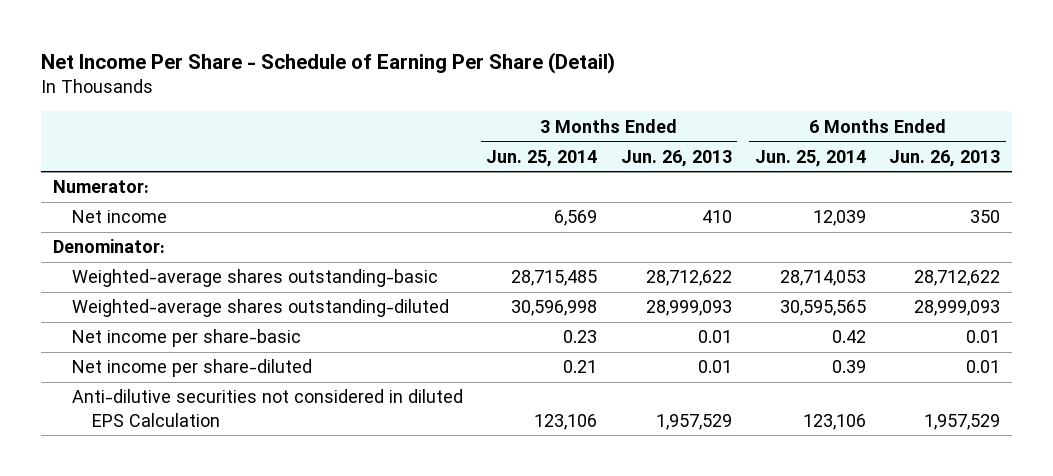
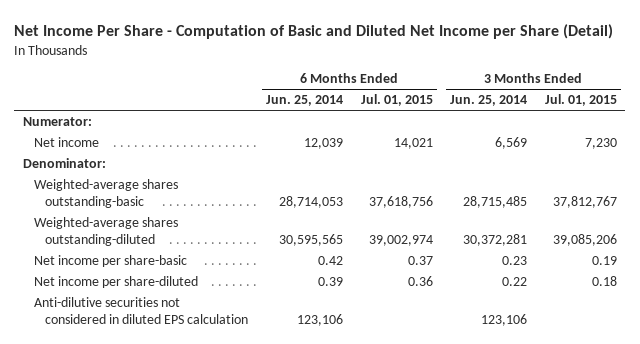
[41,51,616,74] Net Income Per Share - Schedule of Earning Per Share (Detail) -> [14,23,614,39] Net Income Per Share - Computation of Basic and Diluted Net Income per Share (Detail)
[620,149,732,167] Jun. 26, 2013 -> none
[889,149,1001,167] Jun. 26, 2013 -> none
none -> [360,94,433,107] Jul. 01, 2015
none -> [544,94,617,107] Jul. 01, 2015
[511,300,598,317] 30,596,998 -> [463,234,528,247] 30,372,281
[563,360,598,374] 0.21 -> [502,276,528,286] 0.22
[72,389,464,427] Anti-dilutive securities not considered in diluted EPS Calculation -> [34,296,249,325] Anti-dilutive securities not considered in diluted EPS calculation

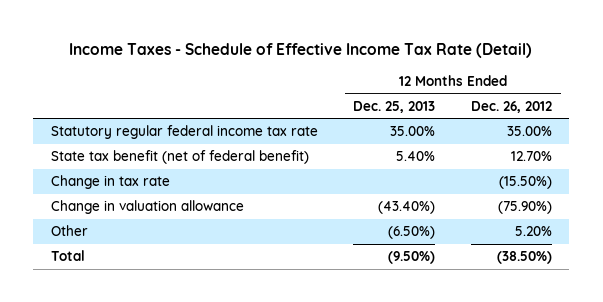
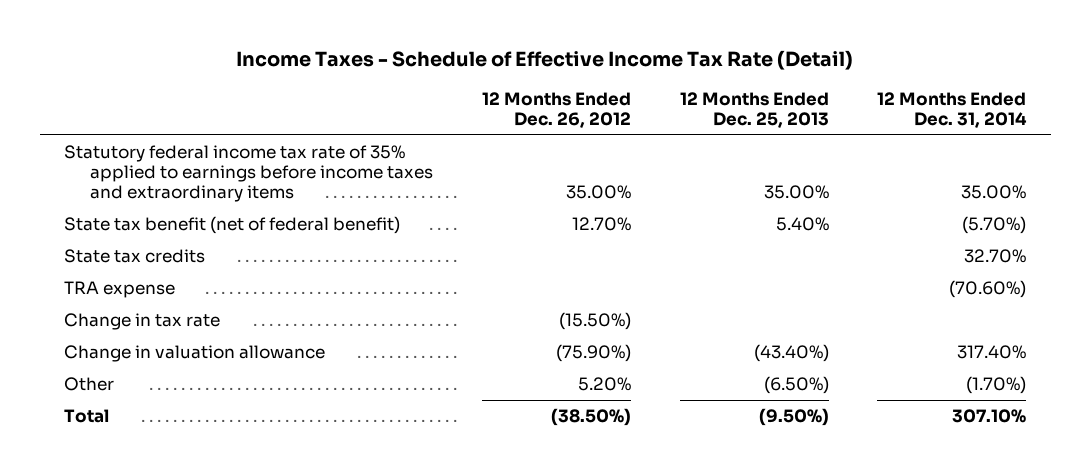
none -> [877,91,1028,128] 12 Months Ended Dec. 31, 2014
[50,125,318,140] Statutory regular federal income tax rate -> [64,145,433,202] Statutory federal income tax rate of 35% applied to earnings before income taxes and extraordinary items
none -> [64,249,206,264] State tax credits
none -> [64,281,176,299] TRA expense

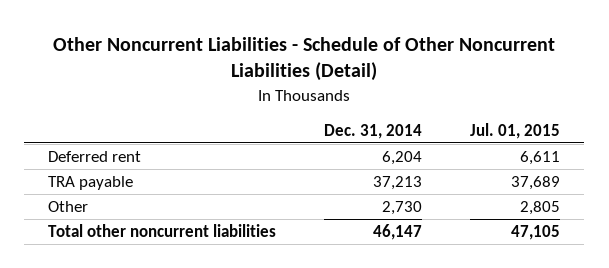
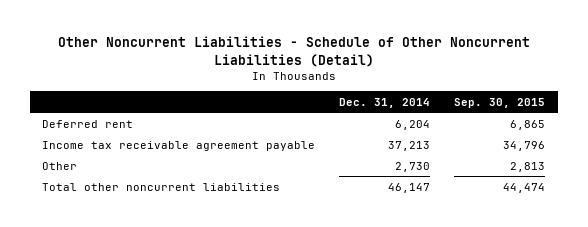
[470,122,561,139] Jul. 01, 2015 -> none
none -> [454,97,546,108] Sep. 30, 2015
[48,176,134,191] TRA payable -> [42,140,316,151] Income tax receivable agreement payable

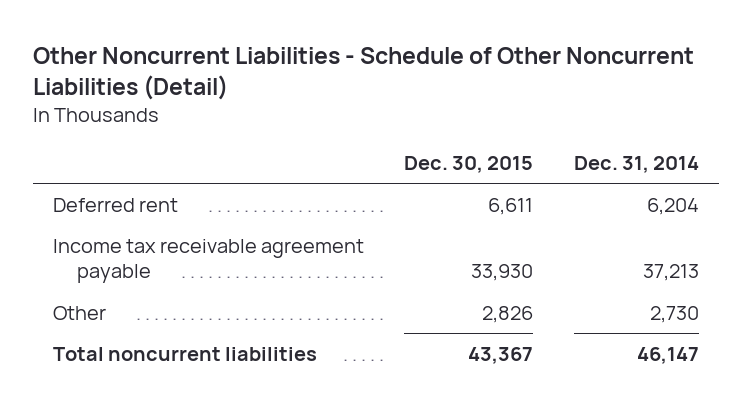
[454,97,546,108] Sep. 30, 2015 -> none
none -> [404,156,534,174] Dec. 30, 2015
[42,182,281,191] Total other noncurrent liabilities -> [53,346,318,361] Total noncurrent liabilities

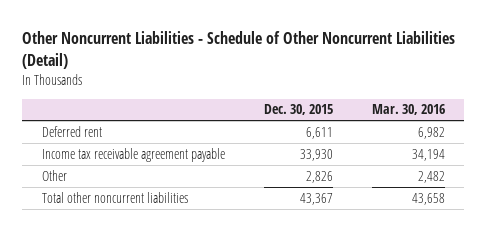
[573,156,699,174] Dec. 31, 2014 -> none
none -> [371,104,445,116] Mar. 30, 2016
[53,346,318,361] Total noncurrent liabilities -> [41,191,188,203] Total other noncurrent liabilities

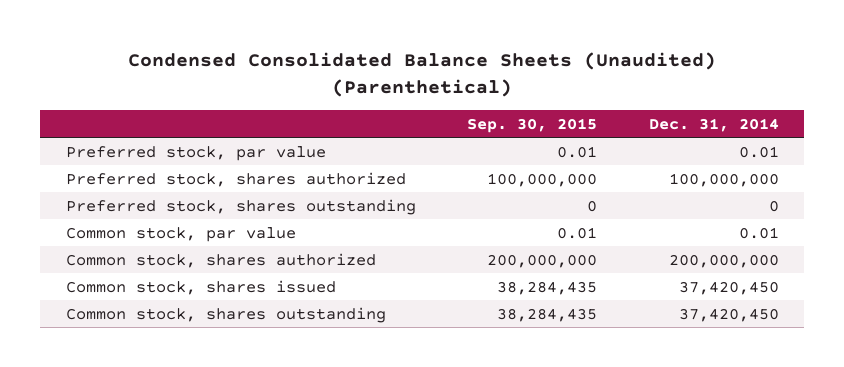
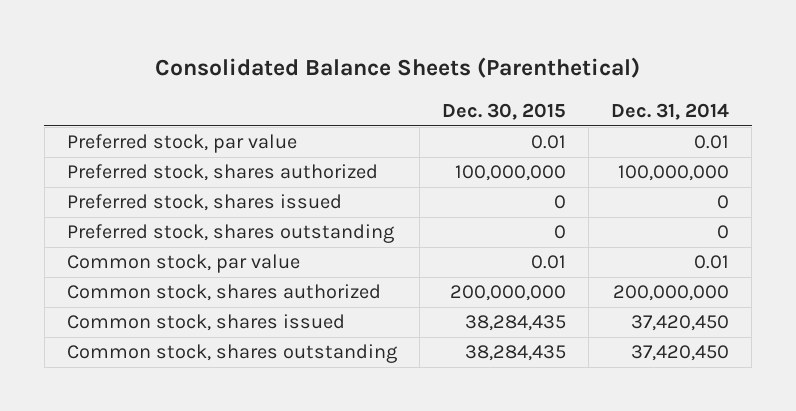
[128,52,717,98] Condensed Consolidated Balance Sheets (Unaudited) (Parenthetical) -> [154,57,640,79] Consolidated Balance Sheets (Parenthetical)
[467,117,598,133] Sep. 30, 2015 -> none
none -> [441,102,566,120] Dec. 30, 2015
none -> [66,194,342,212] Preferred stock, shares issued

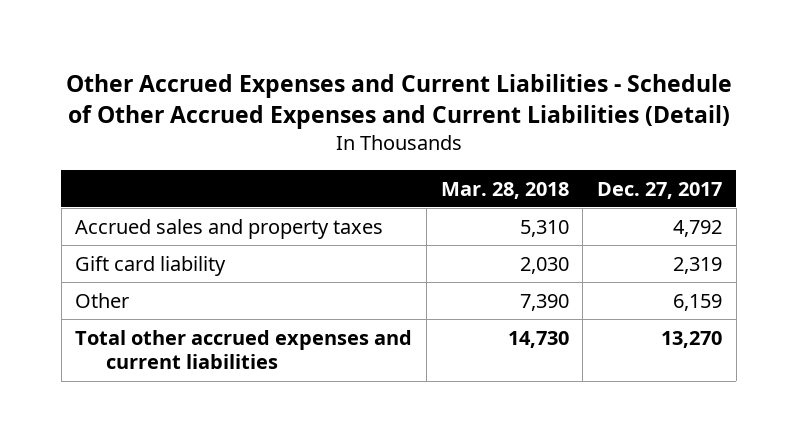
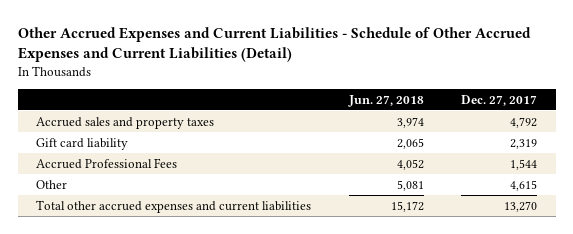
[440,181,569,199] Mar. 28, 2018 -> none
none -> [347,94,424,107] Jun. 27, 2018
none -> [36,157,178,169] Accrued Professional Fees
[672,293,722,311] 6,159 -> [510,179,538,191] 4,615

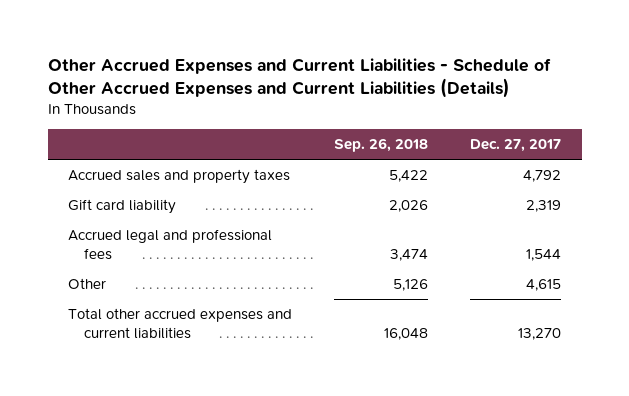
[17,26,531,63] Other Accrued Expenses and Current Liabilities - Schedule of Other Accrued Expenses and Current Liabilities (Detail) -> [47,57,551,99] Other Accrued Expenses and Current Liabilities - Schedule of Other Accrued Expenses and Current Liabilities (Details)
[347,94,424,107] Jun. 27, 2018 -> none
none -> [334,138,429,153] Sep. 26, 2018
[36,157,178,169] Accrued Professional Fees -> [68,229,273,261] Accrued legal and professional fees

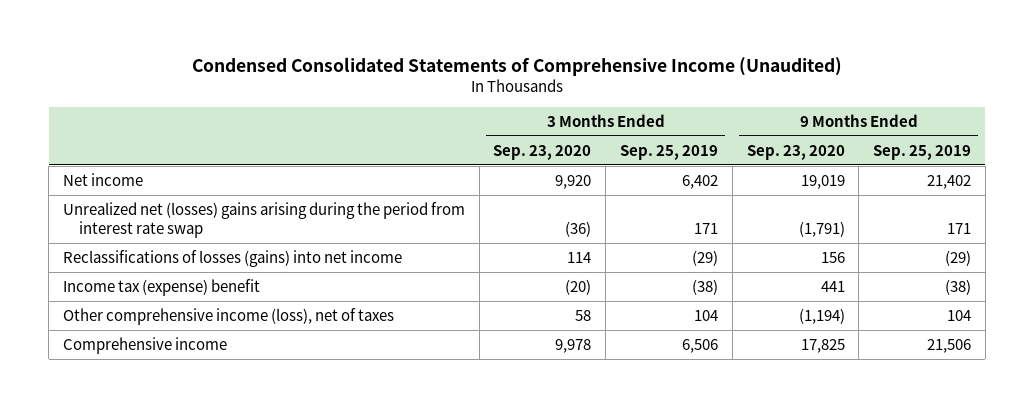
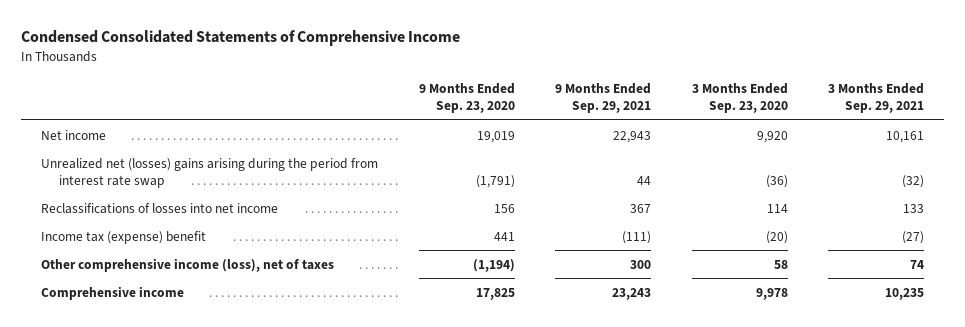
[191,56,842,76] Condensed Consolidated Statements of Comprehensive Income (Unaudited) -> [20,30,460,47] Condensed Consolidated Statements of Comprehensive Income
[619,144,718,160] Sep. 25, 2019 -> none
[873,144,972,160] Sep. 25, 2019 -> none
none -> [555,83,652,114] 9 Months Ended Sep. 29, 2021
none -> [827,83,924,114] 3 Months Ended Sep. 29, 2021
[62,249,402,267] Reclassifications of losses (gains) into net income -> [41,202,279,214] Reclassifications of losses into net income

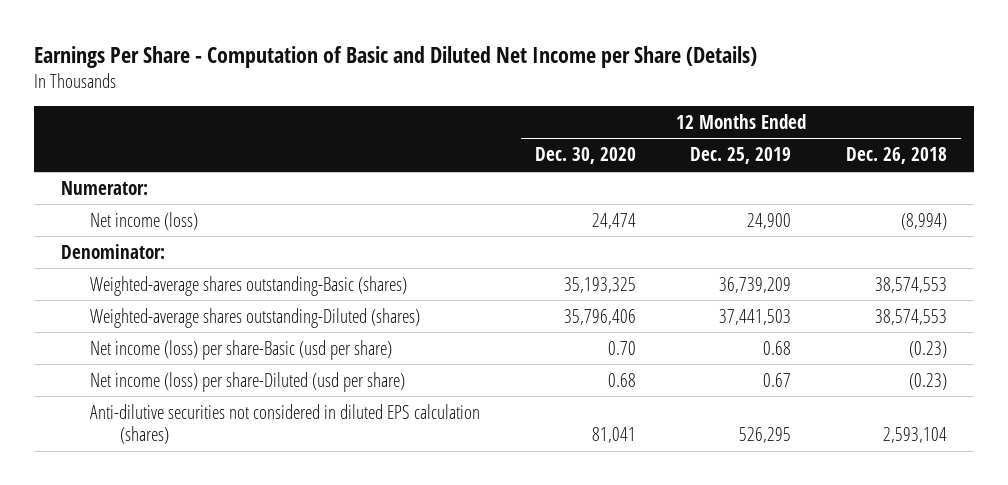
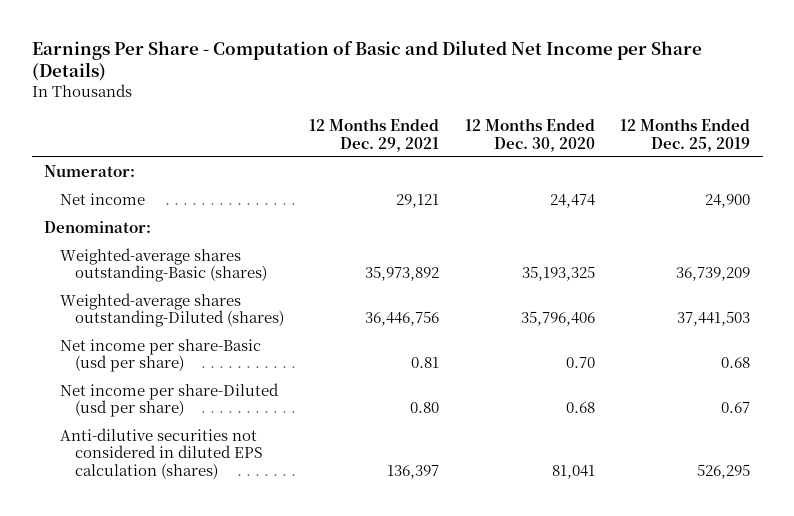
[845,147,947,165] Dec. 26, 2018 -> none
none -> [309,118,440,152] 12 Months Ended Dec. 29, 2021
[90,211,199,230] Net income (loss) -> [59,193,145,206] Net income
[90,339,393,360] Net income (loss) per share-Basic (usd per share) -> [59,339,261,373] Net income per share-Basic (usd per share)
[90,371,406,392] Net income (loss) per share-Diluted (usd per share) -> [59,383,279,418] Net income per share-Diluted (usd per share)

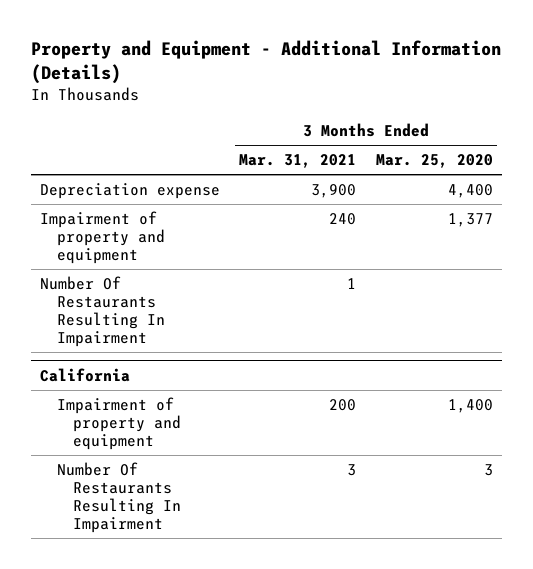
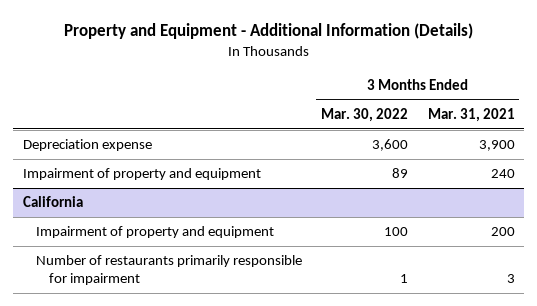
[375,154,493,169] Mar. 25, 2020 -> none
none -> [321,108,409,123] Mar. 30, 2022
[40,276,165,348] Number Of Restaurants Resulting In Impairment -> none
[56,462,182,534] Number Of Restaurants Resulting In Impairment -> [35,255,302,286] Number of restaurants primarily responsible for impairment

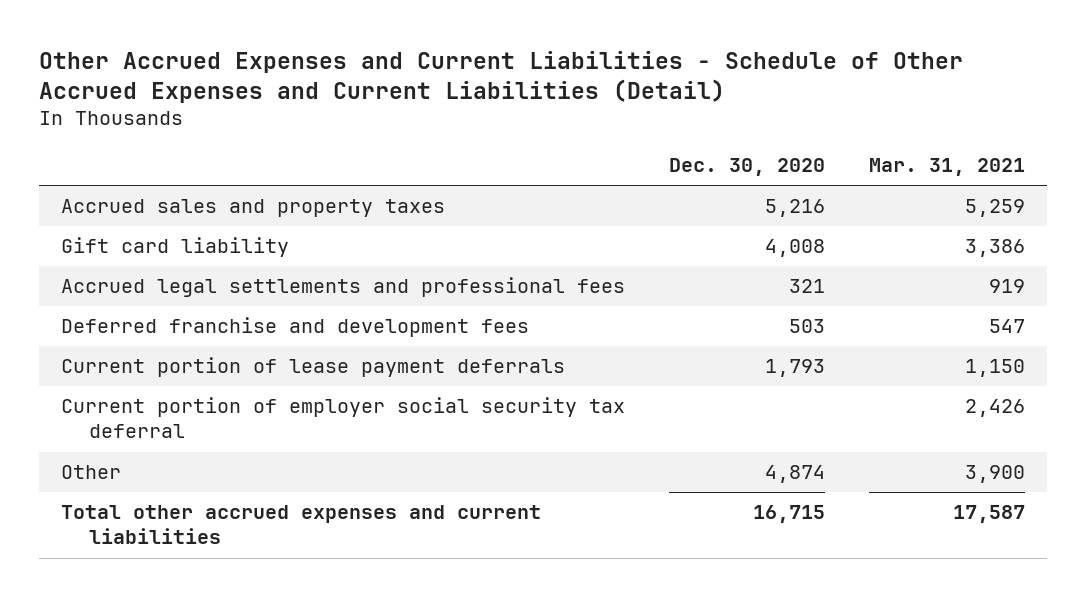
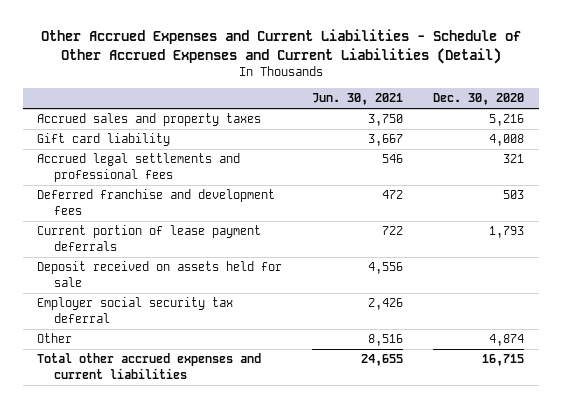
[868,158,1025,177] Mar. 31, 2021 -> none
none -> [312,93,404,106] Jun. 30, 2021
none -> [37,261,283,287] Deposit received on assets held for sale
[60,397,625,439] Current portion of employer social security tax deferral -> [37,297,234,323] Employer social security tax deferral

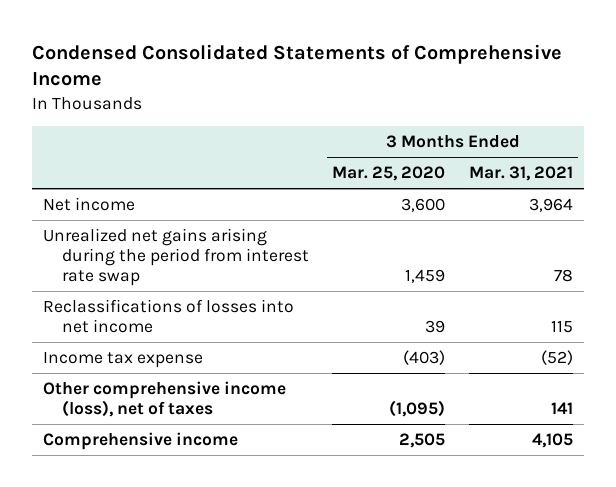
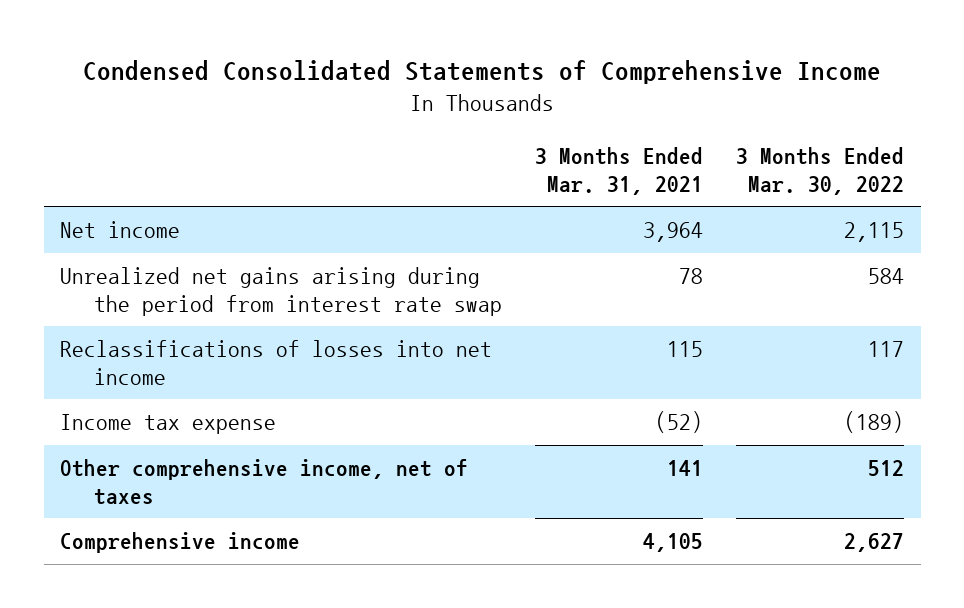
[332,166,446,182] Mar. 25, 2020 -> none
none -> [736,147,905,195] 3 Months Ended Mar. 30, 2022
[43,381,287,417] Other comprehensive income (loss), net of taxes -> [60,459,469,505] Other comprehensive income, net of taxes

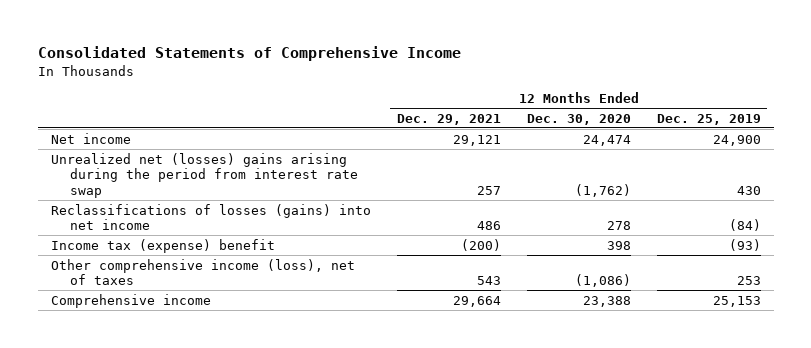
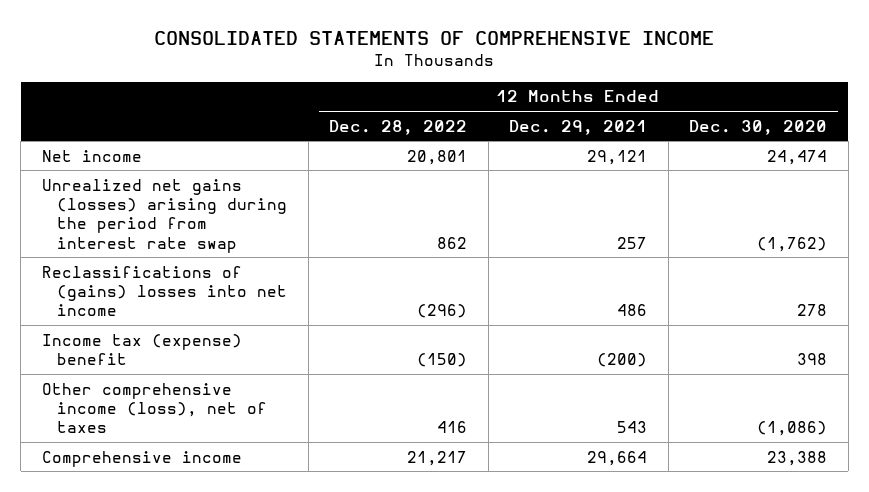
[37,45,461,61] Consolidated Statements of Comprehensive Income -> [154,30,715,45] CONSOLIDATED STATEMENTS OF COMPREHENSIVE INCOME
[656,113,761,125] Dec. 25, 2019 -> none
none -> [329,119,468,135] Dec. 28, 2022
[50,152,359,199] Unrealized net (losses) gains arising during the period from interest rate swap -> [41,178,288,253] Unrealized net gains (losses) arising during the period from interest rate swap
[50,203,371,231] Reclassifications of losses (gains) into net income -> [41,265,288,317] Reclassifications of (gains) losses into net income

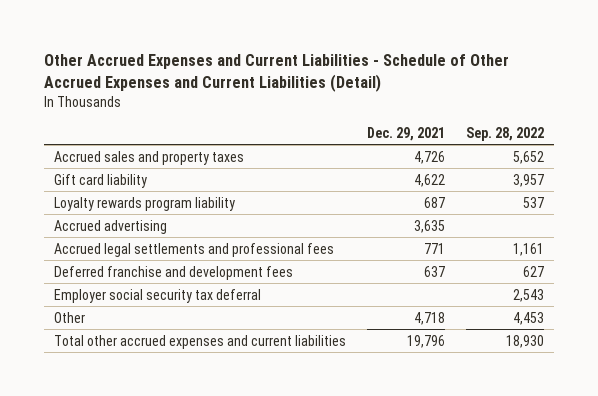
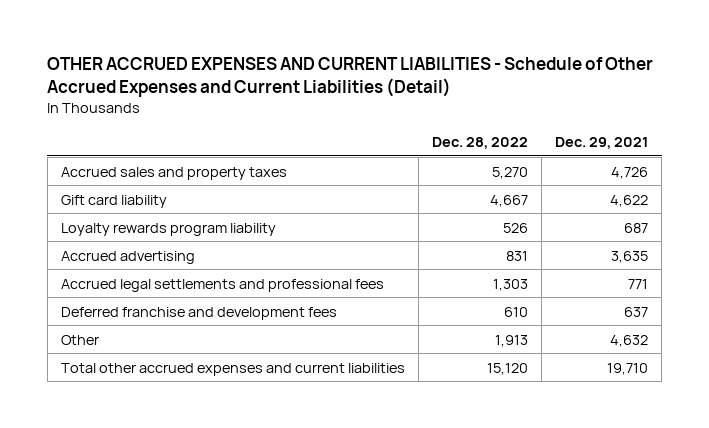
[43,53,509,92] Other Accrued Expenses and Current Liabilities - Schedule of Other Accrued Expenses and Current Liabilities (Detail) -> [47,57,654,98] OTHER ACCRUED EXPENSES AND CURRENT LIABILITIES - Schedule of Other Accrued Expenses and Current Liabilities (Detail)
[465,126,544,141] Sep. 28, 2022 -> none
none -> [432,137,529,150] Dec. 28, 2022
[54,288,262,303] Employer social security tax deferral -> none
[413,311,445,325] 4,718 -> [610,334,649,347] 4,632
[406,334,445,348] 19,796 -> [607,362,649,375] 19,710

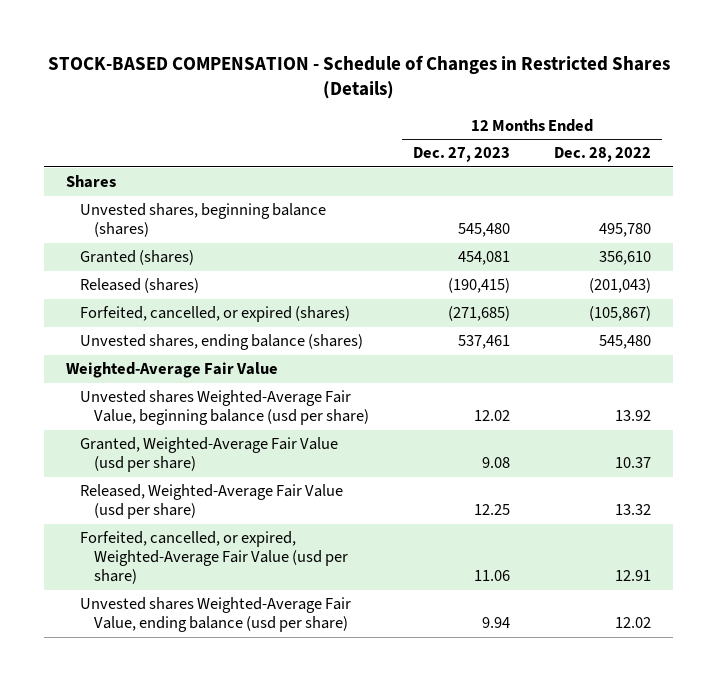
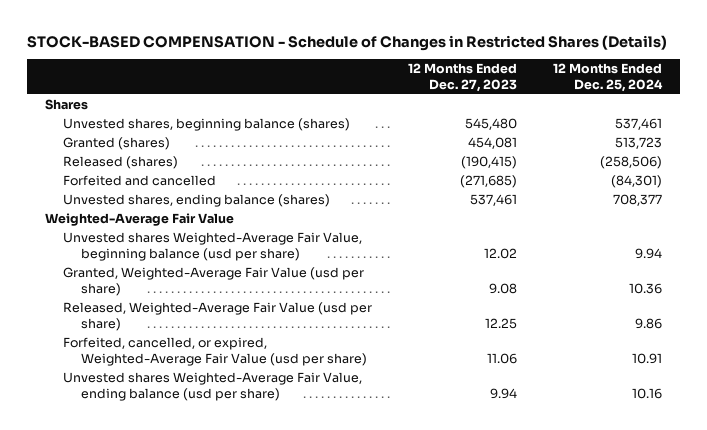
[553,147,651,163] Dec. 28, 2022 -> none
none -> [552,63,663,92] 12 Months Ended Dec. 25, 2024
[80,306,351,323] Forfeited, cancelled, or expired (shares) -> [62,175,216,187] Forfeited and cancelled

